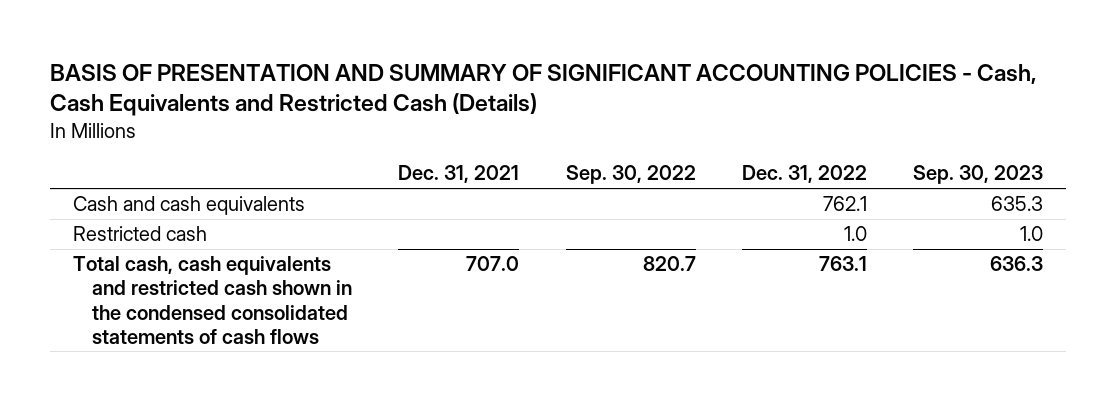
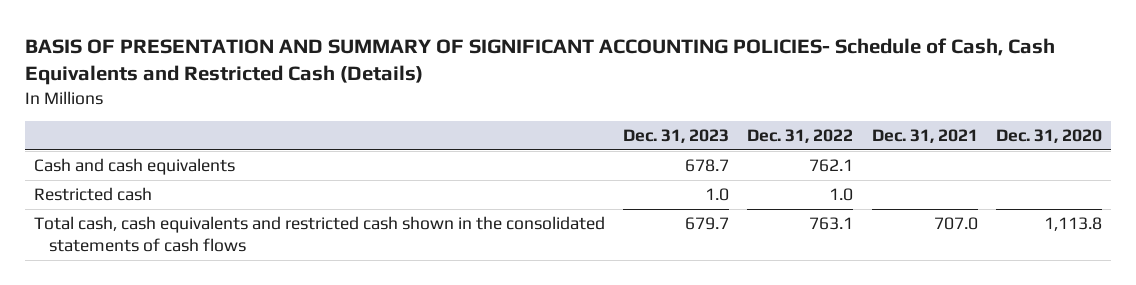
[49,63,1036,117] BASIS OF PRESENTATION AND SUMMARY OF SIGNIFICANT ACCOUNTING POLICIES - Cash, Cash Equivalents and Restricted Cash (Details) -> [25,37,1056,85] BASIS OF PRESENTATION AND SUMMARY OF SIGNIFICANT ACCOUNTING POLICIES- Schedule of Cash, Cash Equivalents and Restricted Cash (Details)
[565,165,696,185] Sep. 30, 2022 -> none
[912,165,1043,185] Sep. 30, 2023 -> none
none -> [623,129,730,144] Dec. 31, 2023
none -> [995,129,1102,144] Dec. 31, 2020
[72,256,353,344] Total cash, cash equivalents and restricted cash shown in the condensed consolidated statements of cash flows -> [34,215,606,253] Total cash, cash equivalents and restricted cash shown in the consolidated statements of cash flows

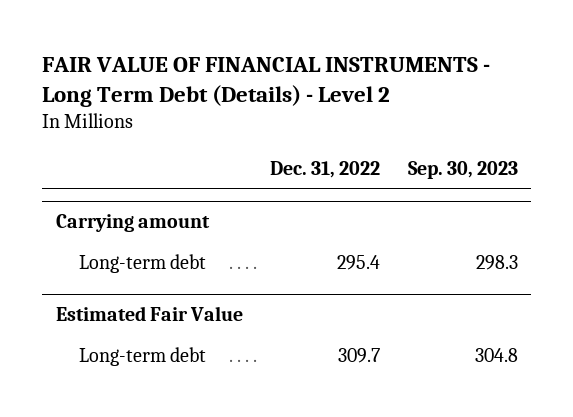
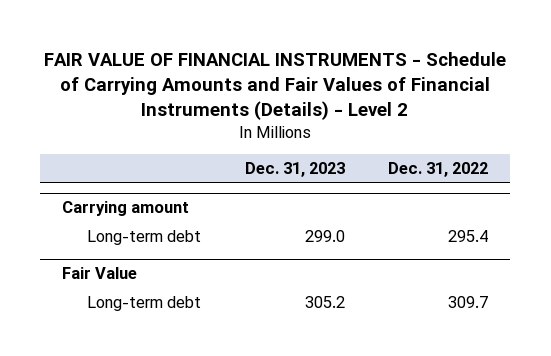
[42,57,491,108] FAIR VALUE OF FINANCIAL INSTRUMENTS - Long Term Debt (Details) - Level 2 -> [44,51,507,121] FAIR VALUE OF FINANCIAL INSTRUMENTS - Schedule of Carrying Amounts and Fair Values of Financial Instruments (Details) - Level 2
[407,160,518,179] Sep. 30, 2023 -> none
none -> [244,162,345,178] Dec. 31, 2023
[55,306,243,322] Estimated Fair Value -> [62,267,138,280] Fair Value

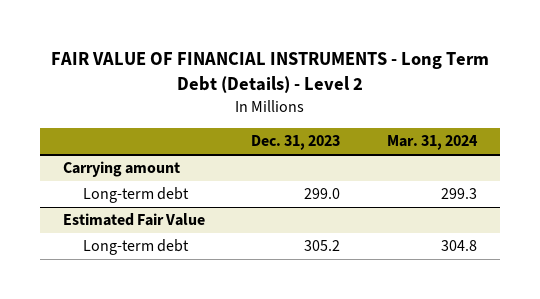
[44,51,507,121] FAIR VALUE OF FINANCIAL INSTRUMENTS - Schedule of Carrying Amounts and Fair Values of Financial Instruments (Details) - Level 2 -> [50,52,489,94] FAIR VALUE OF FINANCIAL INSTRUMENTS - Long Term Debt (Details) - Level 2
[388,162,489,178] Dec. 31, 2022 -> none
none -> [386,135,478,151] Mar. 31, 2024
[62,267,138,280] Fair Value -> [63,213,206,227] Estimated Fair Value

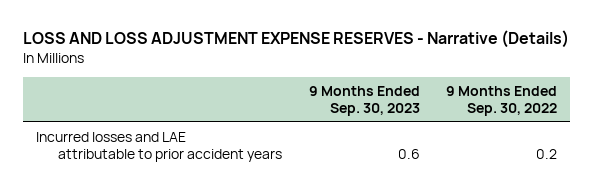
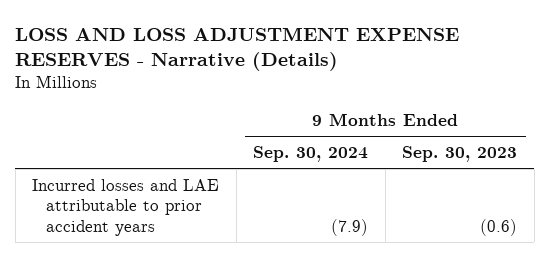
[446,85,558,117] 9 Months Ended Sep. 30, 2022 -> none
none -> [253,145,369,162] Sep. 30, 2024
[397,149,420,160] 0.6 -> [480,219,518,237] (0.6)

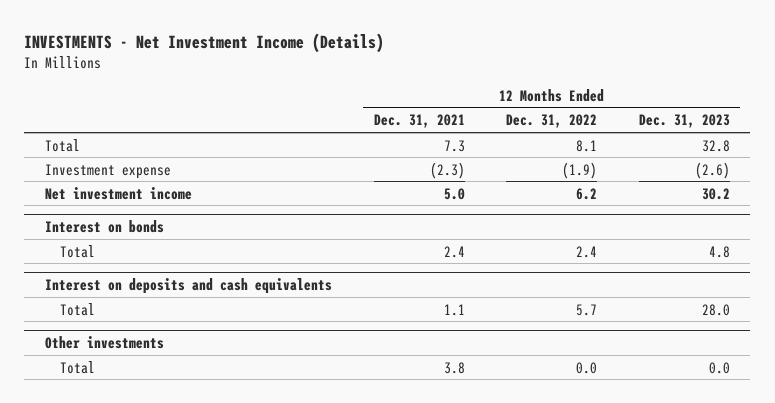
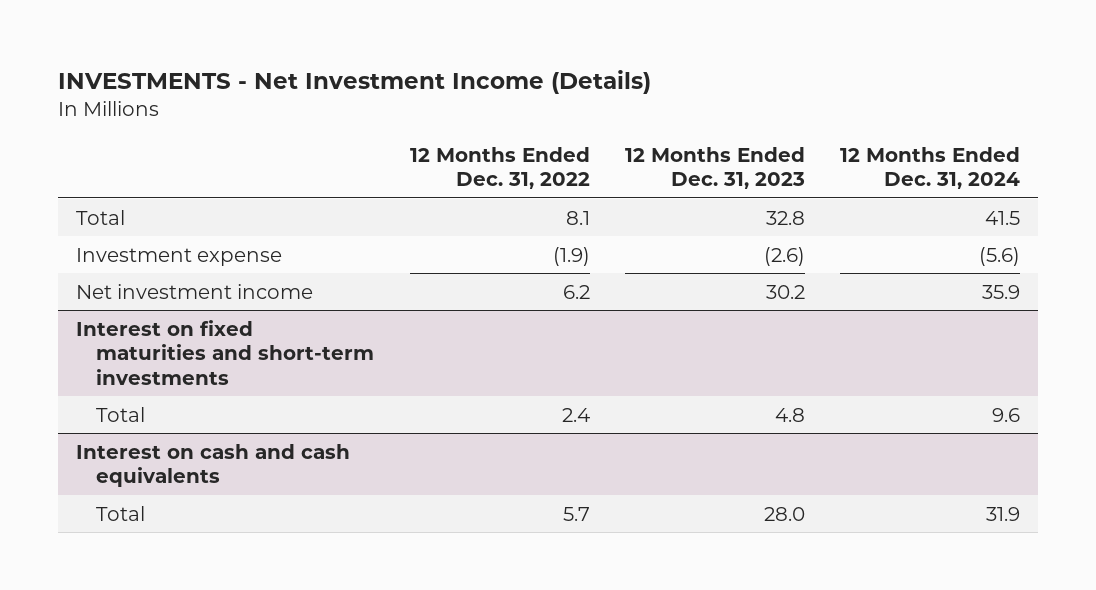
[373,114,465,129] Dec. 31, 2021 -> none
none -> [840,146,1021,190] 12 Months Ended Dec. 31, 2024
[45,220,165,234] Interest on bonds -> none
none -> [75,319,375,385] Interest on fixed maturities and short-term investments
[45,278,333,295] Interest on deposits and cash equivalents -> [75,443,350,488] Interest on cash and cash equivalents
[45,336,165,350] Other investments -> none
[59,360,95,374] Total -> none

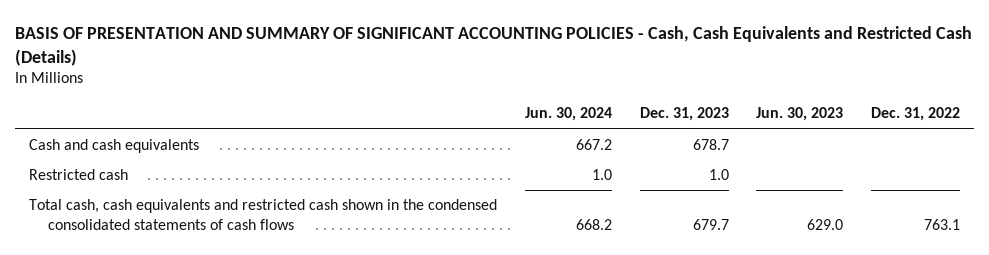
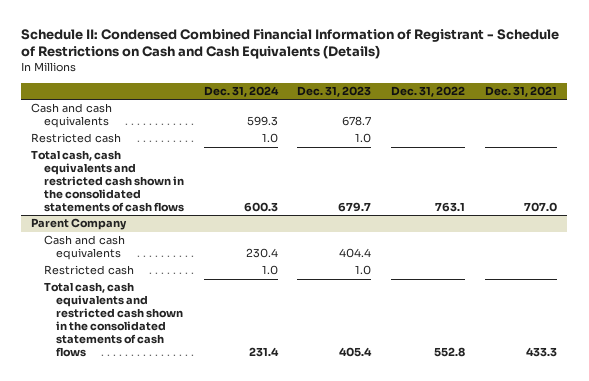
[15,25,973,66] BASIS OF PRESENTATION AND SUMMARY OF SIGNIFICANT ACCOUNTING POLICIES - Cash, Cash Equivalents and Restricted Cash (Details) -> [21,28,560,60] Schedule II: Condensed Combined Financial Information of Registrant - Schedule of Restrictions on Cash and Cash Equivalents (Details)
[524,107,612,122] Jun. 30, 2024 -> none
[756,107,844,122] Jun. 30, 2023 -> none
none -> [203,86,279,98] Dec. 31, 2024
none -> [485,86,558,98] Dec. 31, 2021
[29,198,498,230] Total cash, cash equivalents and restricted cash shown in the condensed consolidated statements of cash flows -> [31,150,184,213] Total cash, cash equivalents and restricted cash shown in the consolidated statements of cash flows
none -> [31,218,128,231] Parent Company
none -> [43,235,125,261] Cash and cash equivalents
none -> [43,265,134,276] Restricted cash
none -> [43,282,183,358] Total cash, cash equivalents and restricted cash shown in the consolidated statements of cash flows

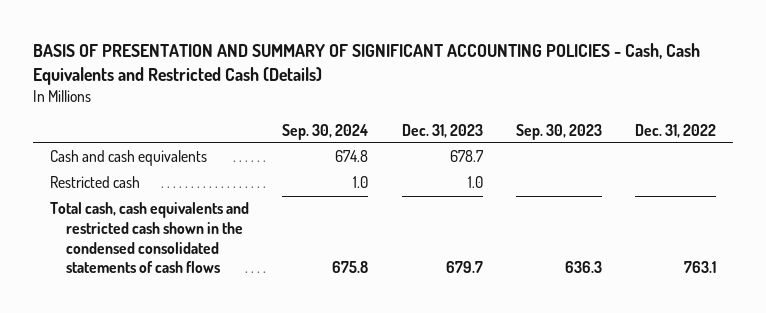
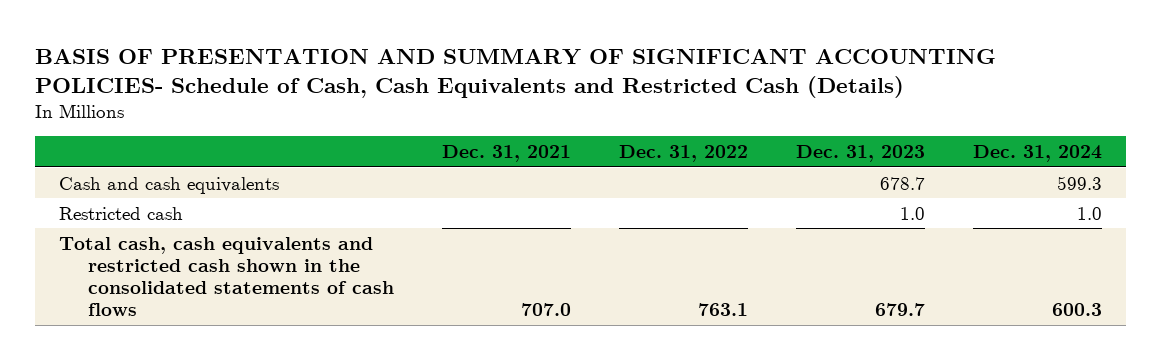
[33,43,701,85] BASIS OF PRESENTATION AND SUMMARY OF SIGNIFICANT ACCOUNTING POLICIES - Cash, Cash Equivalents and Restricted Cash (Details) -> [34,48,996,98] BASIS OF PRESENTATION AND SUMMARY OF SIGNIFICANT ACCOUNTING POLICIES- Schedule of Cash, Cash Equivalents and Restricted Cash (Details)
[282,123,369,140] Sep. 30, 2024 -> none
[516,123,603,140] Sep. 30, 2023 -> none
none -> [442,144,572,162] Dec. 31, 2021
none -> [973,144,1103,162] Dec. 31, 2024
[49,202,249,274] Total cash, cash equivalents and restricted cash shown in the condensed consolidated statements of cash flows -> [58,236,395,317] Total cash, cash equivalents and restricted cash shown in the consolidated statements of cash flows

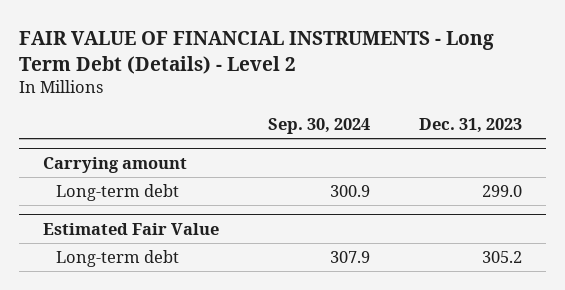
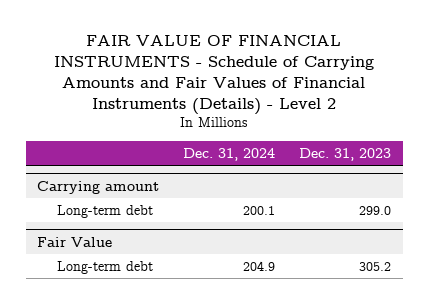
[19,30,495,74] FAIR VALUE OF FINANCIAL INSTRUMENTS - Long Term Debt (Details) - Level 2 -> [54,35,375,116] FAIR VALUE OF FINANCIAL INSTRUMENTS - Schedule of Carrying Amounts and Fair Values of Financial Instruments (Details) - Level 2
[268,118,371,135] Sep. 30, 2024 -> none
none -> [183,147,276,161] Dec. 31, 2024
[43,222,220,235] Estimated Fair Value -> [37,236,113,247] Fair Value

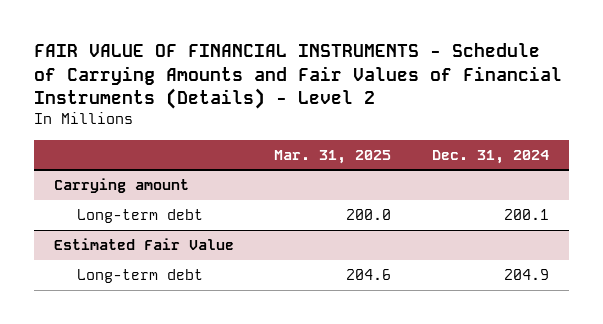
[299,147,392,161] Dec. 31, 2023 -> none
none -> [274,149,392,164] Mar. 31, 2025
[37,236,113,247] Fair Value -> [53,238,234,251] Estimated Fair Value

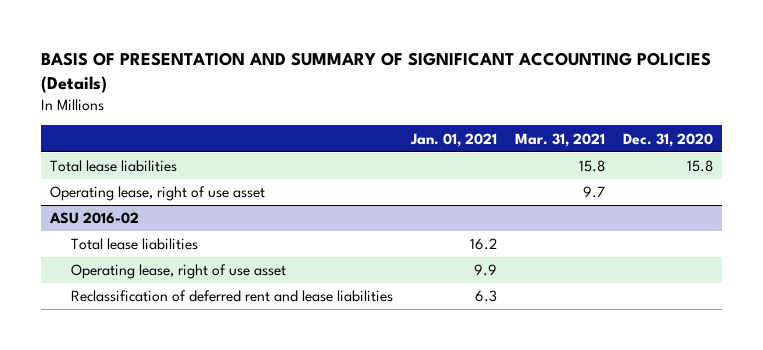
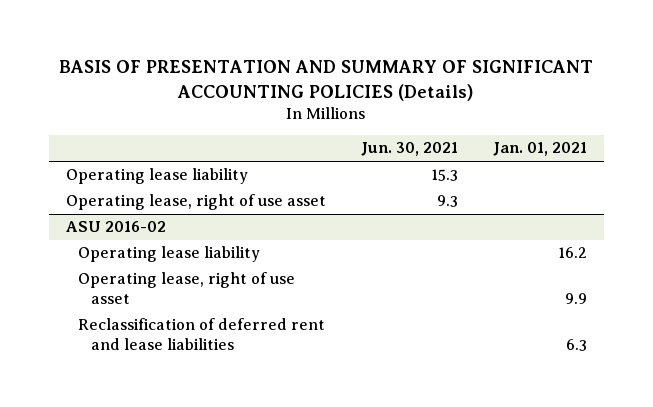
[514,132,605,147] Mar. 31, 2021 -> none
[623,132,714,147] Dec. 31, 2020 -> none
none -> [360,142,458,157] Jun. 30, 2021
[49,160,177,173] Total lease liabilities -> [66,168,249,185] Operating lease liability
[70,238,198,251] Total lease liabilities -> [78,246,261,263] Operating lease liability

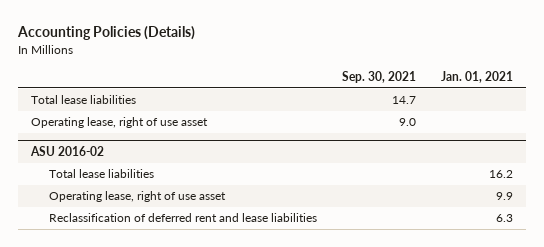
[59,60,594,101] BASIS OF PRESENTATION AND SUMMARY OF SIGNIFICANT ACCOUNTING POLICIES (Details) -> [17,26,196,41] Accounting Policies (Details)
[360,142,458,157] Jun. 30, 2021 -> none
none -> [342,71,417,84] Sep. 30, 2021
[66,168,249,185] Operating lease liability -> [30,95,136,105] Total lease liabilities
[78,246,261,263] Operating lease liability -> [49,169,155,179] Total lease liabilities

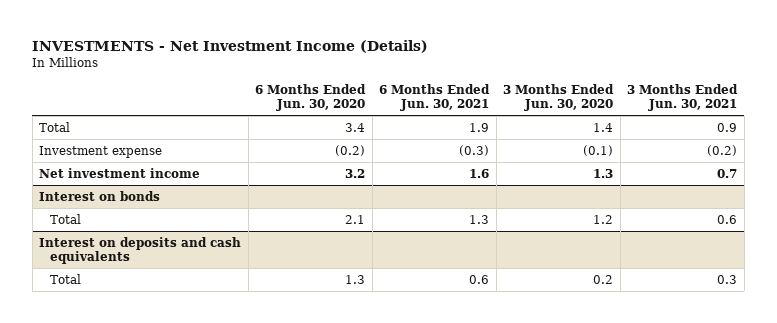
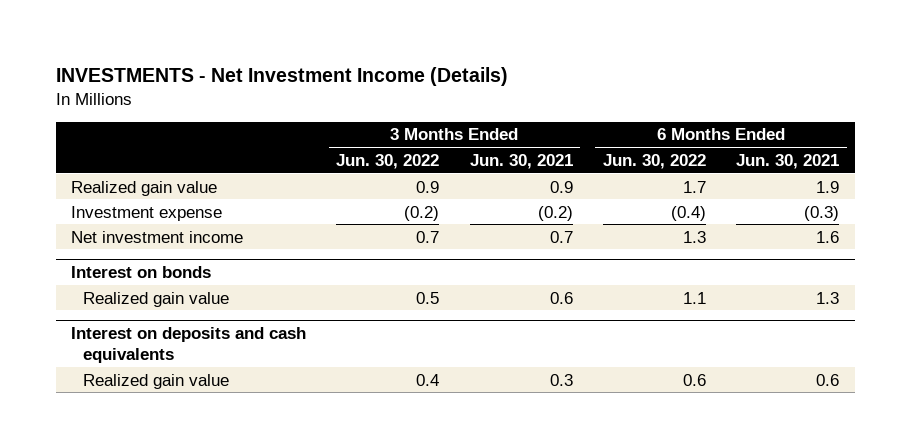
[255,83,367,112] 6 Months Ended Jun. 30, 2020 -> none
[503,83,615,112] 3 Months Ended Jun. 30, 2020 -> none
none -> [336,153,440,169] Jun. 30, 2022
none -> [602,153,706,169] Jun. 30, 2022
[39,121,71,132] Total -> [70,180,217,196] Realized gain value
[49,213,81,224] Total -> [83,291,230,307] Realized gain value
[49,273,81,284] Total -> [83,373,230,389] Realized gain value

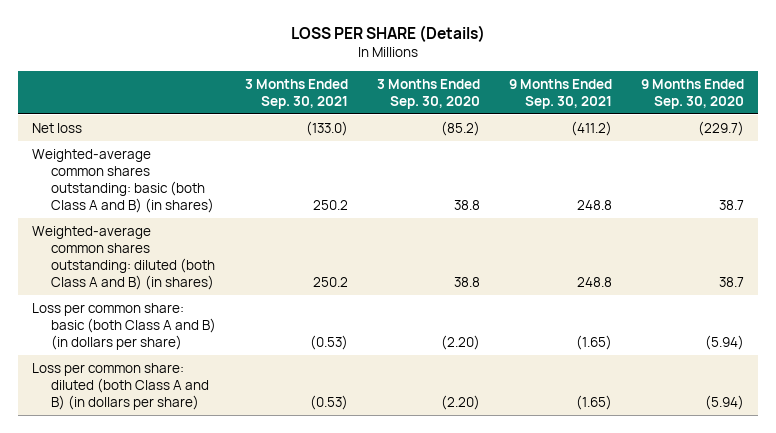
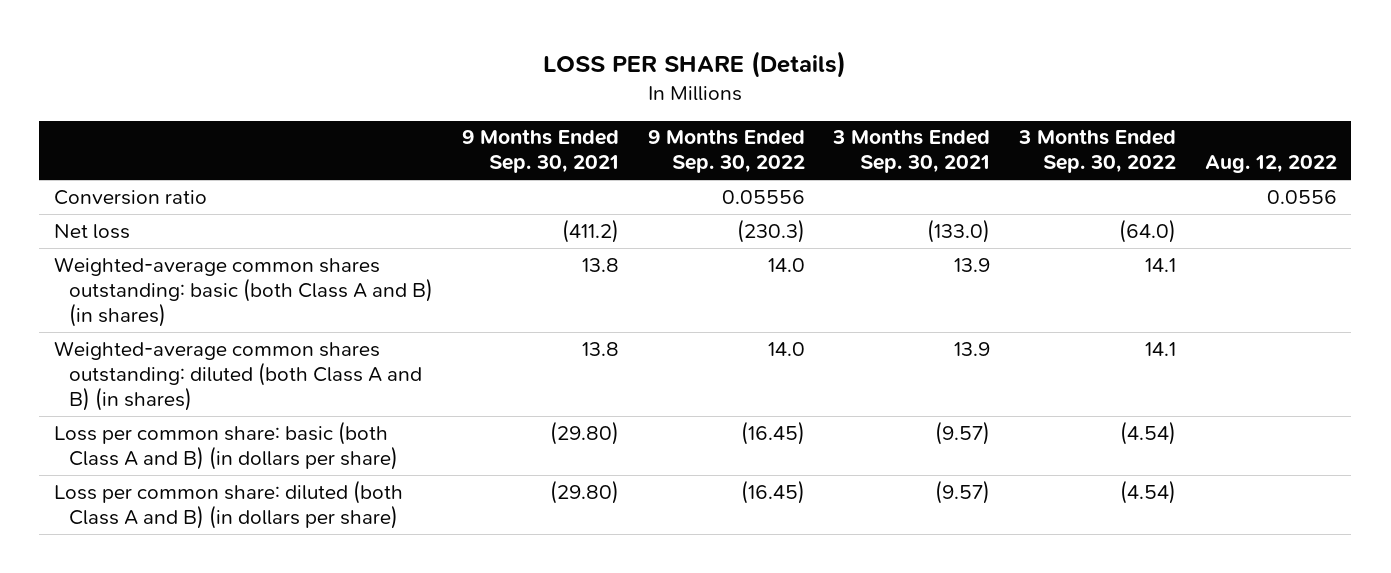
[376,78,480,109] 3 Months Ended Sep. 30, 2020 -> none
[640,78,744,109] 9 Months Ended Sep. 30, 2020 -> none
none -> [647,129,805,174] 9 Months Ended Sep. 30, 2022
none -> [1018,129,1177,174] 3 Months Ended Sep. 30, 2022
none -> [1204,155,1337,174] Aug. 12, 2022
none -> [53,189,207,205] Conversion ratio
[312,199,348,210] 250.2 -> [954,257,991,272] 13.9
[576,199,612,210] 248.8 -> [581,257,619,272] 13.8
[312,276,348,287] 250.2 -> [954,341,991,356] 13.9
[576,276,612,287] 248.8 -> [581,341,619,356] 13.8
[309,334,348,350] (0.53) -> [935,420,991,445] (9.57)
[575,334,612,350] (1.65) -> [549,420,619,445] (29.80)
[309,394,348,410] (0.53) -> [935,479,991,504] (9.57)
[575,394,612,410] (1.65) -> [549,479,619,504] (29.80)

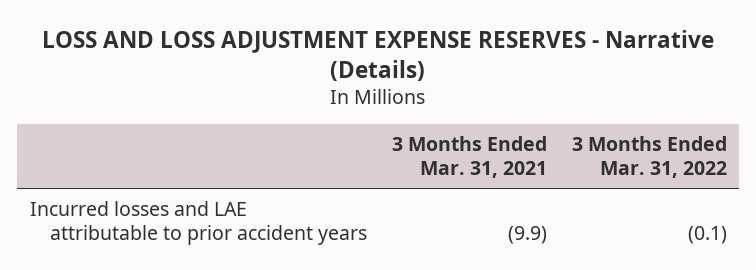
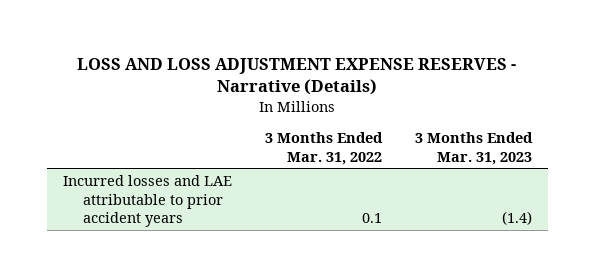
[391,135,547,179] 3 Months Ended Mar. 31, 2021 -> none
none -> [414,132,533,165] 3 Months Ended Mar. 31, 2023
[687,226,727,245] (0.1) -> [361,213,382,224] 0.1

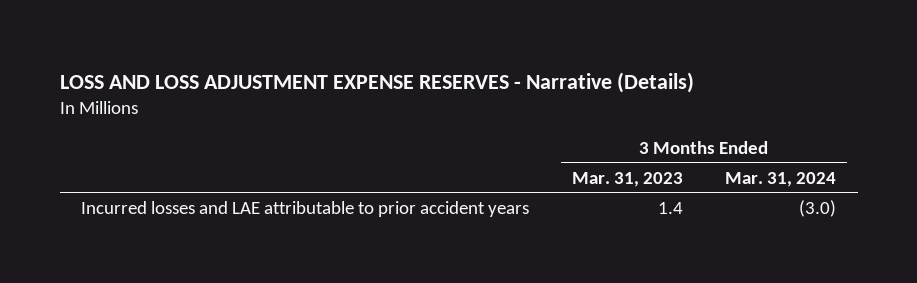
[264,132,383,165] 3 Months Ended Mar. 31, 2022 -> none
none -> [725,171,837,187] Mar. 31, 2024
[501,211,532,226] (1.4) -> [657,201,683,214] 1.4

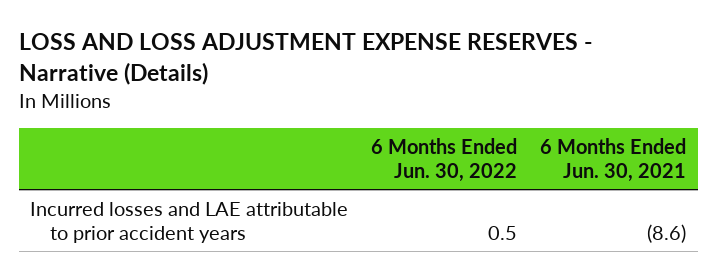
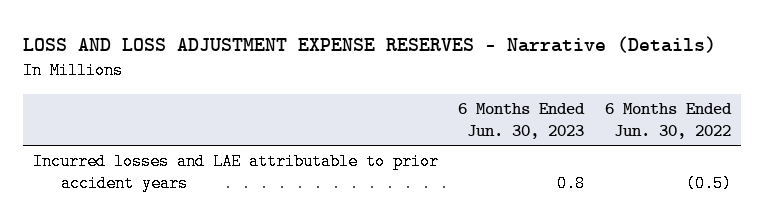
[540,138,687,182] 6 Months Ended Jun. 30, 2021 -> none
none -> [458,102,586,139] 6 Months Ended Jun. 30, 2023
[488,225,518,240] 0.5 -> [685,175,732,193] (0.5)

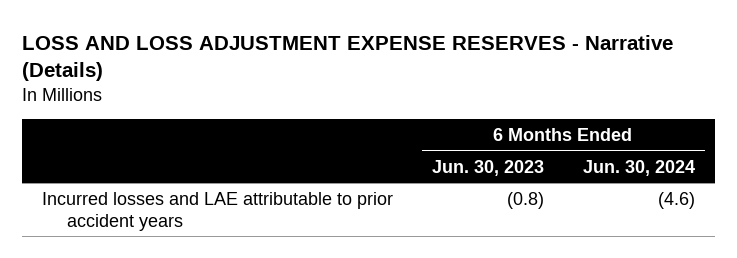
[604,102,732,139] 6 Months Ended Jun. 30, 2022 -> none
none -> [583,159,696,176] Jun. 30, 2024
[557,175,586,193] 0.8 -> [506,191,544,209] (0.8)

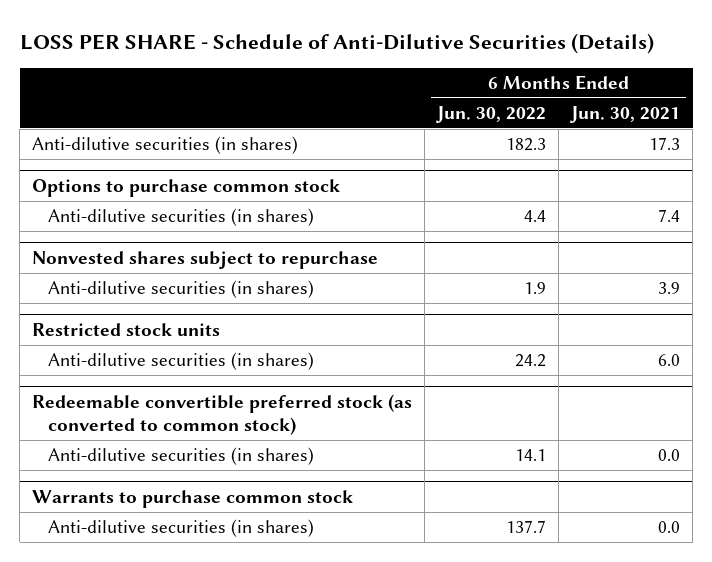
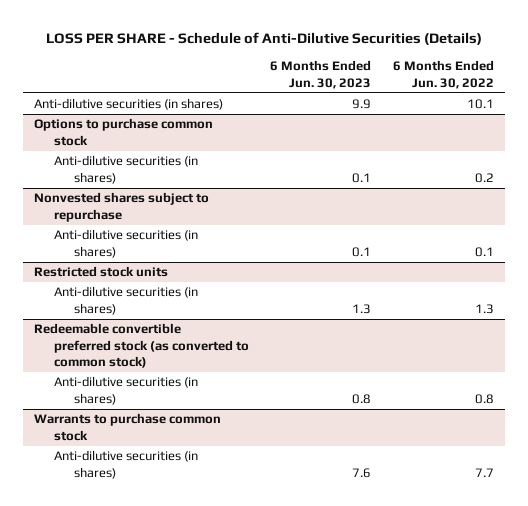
[570,105,681,123] Jun. 30, 2021 -> none
none -> [270,60,372,89] 6 Months Ended Jun. 30, 2023
[506,138,547,152] 182.3 -> [466,99,494,110] 10.1
[524,210,547,223] 4.4 -> [474,172,494,183] 0.2
[524,282,547,295] 1.9 -> [474,246,494,257] 0.1
[515,354,547,368] 24.2 -> [474,303,494,314] 1.3
[515,449,547,462] 14.1 -> [474,393,494,404] 0.8
[506,520,547,534] 137.7 -> [474,467,494,477] 7.7

